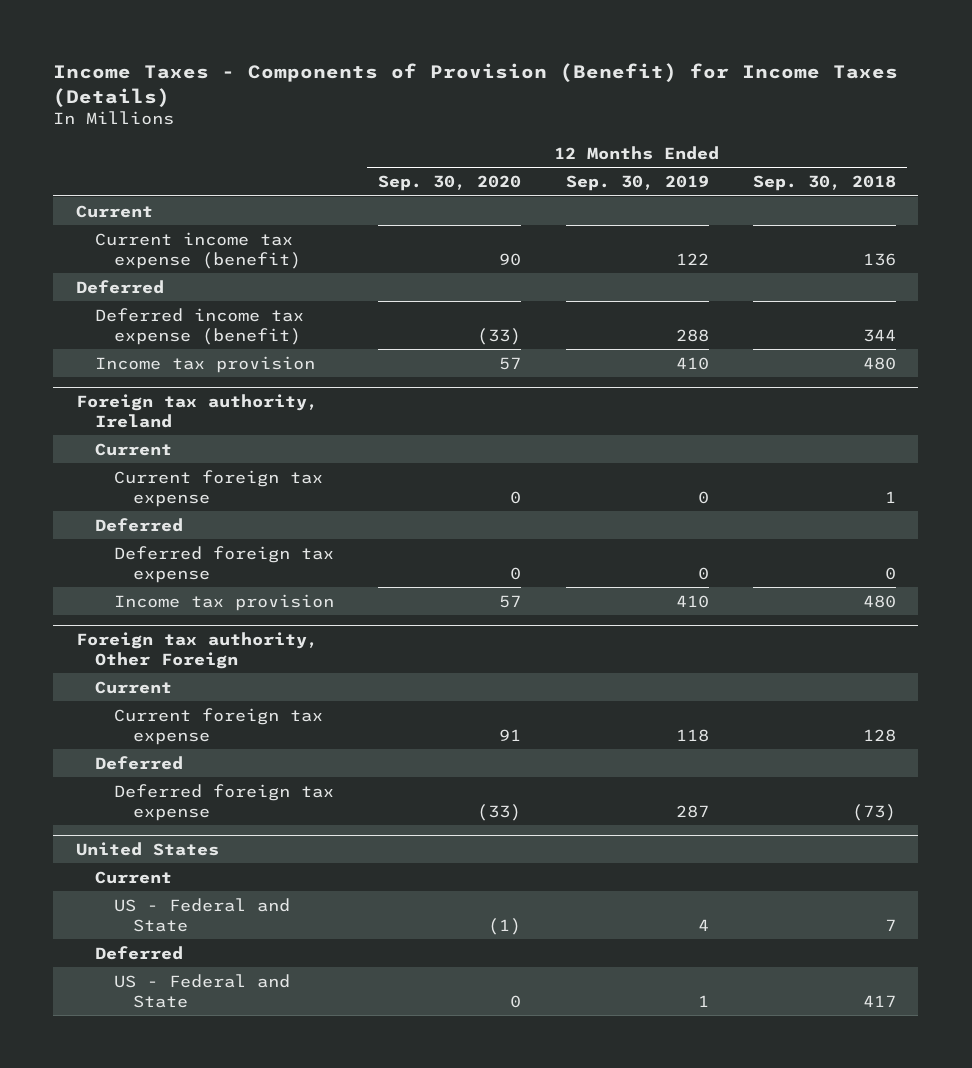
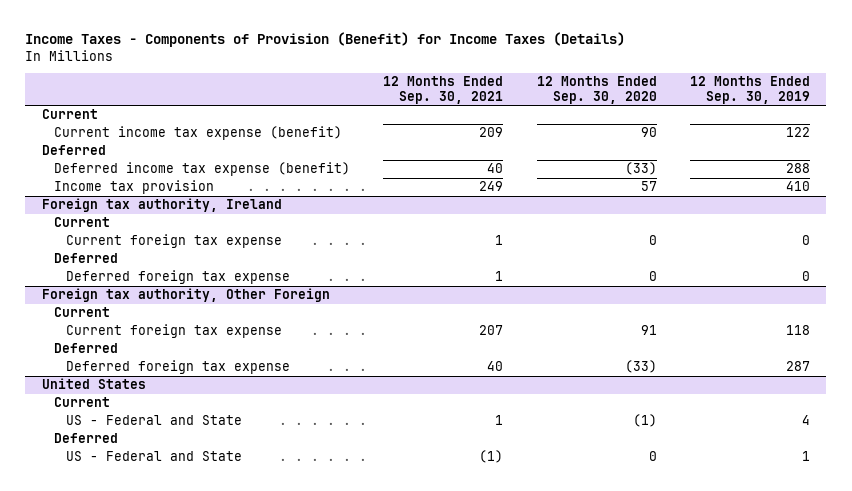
[753,175,897,192] Sep. 30, 2018 -> none
none -> [383,76,504,104] 12 Months Ended Sep. 30, 2021
[113,593,334,611] Income tax provision -> none

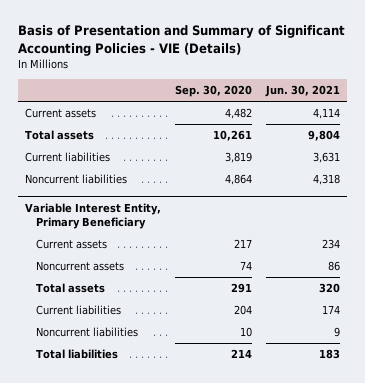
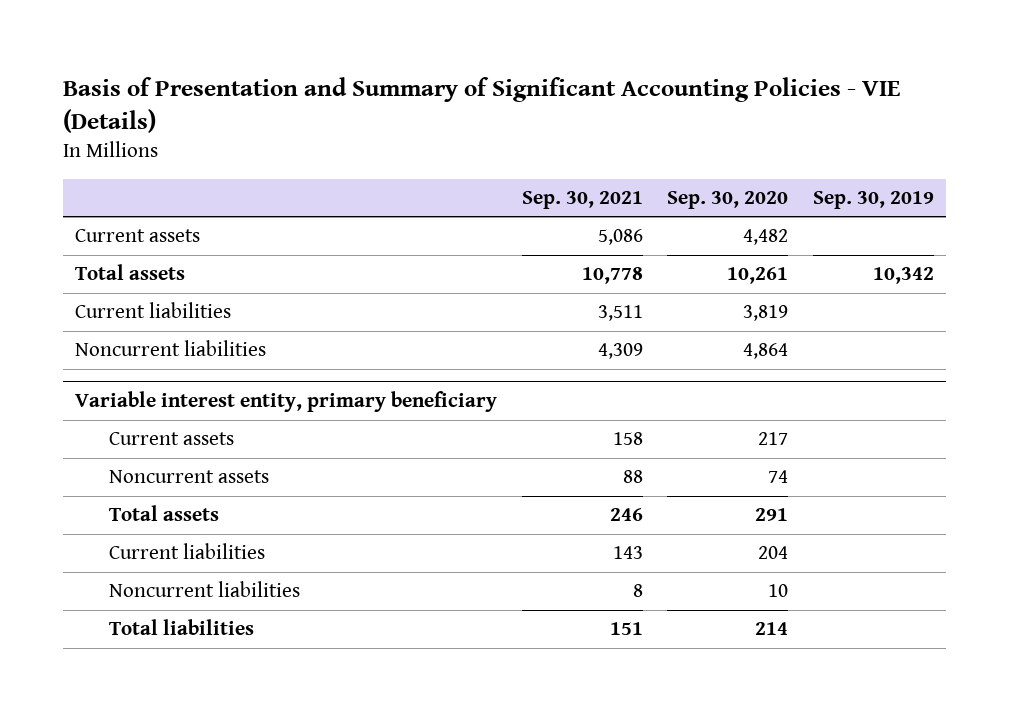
[265,84,341,97] Jun. 30, 2021 -> none
none -> [521,190,643,209] Sep. 30, 2021
none -> [812,190,934,209] Sep. 30, 2019
[25,203,162,229] Variable Interest Entity, Primary Beneficiary -> [75,391,498,413] Variable interest entity, primary beneficiary

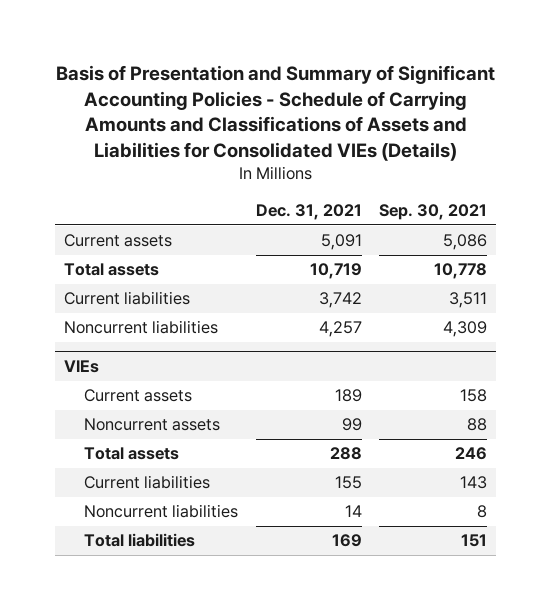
[62,76,900,133] Basis of Presentation and Summary of Significant Accounting Policies - VIE (Details) -> [55,65,495,161] Basis of Presentation and Summary of Significant Accounting Policies - Schedule of Carrying Amounts and Classifications of Assets and Liabilities for Consolidated VIEs (Details)
[667,190,789,209] Sep. 30, 2020 -> none
[812,190,934,209] Sep. 30, 2019 -> none
none -> [255,204,362,221] Dec. 31, 2021
[75,391,498,413] Variable interest entity, primary beneficiary -> [63,359,99,373] VIEs

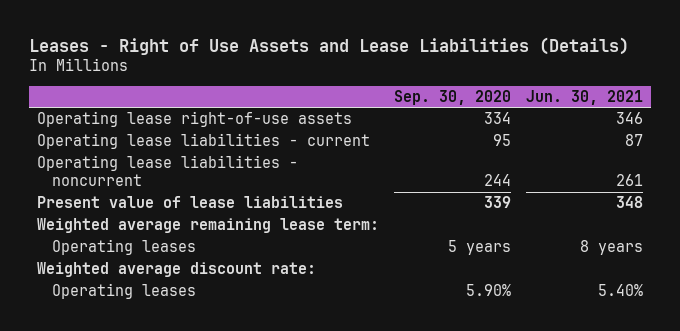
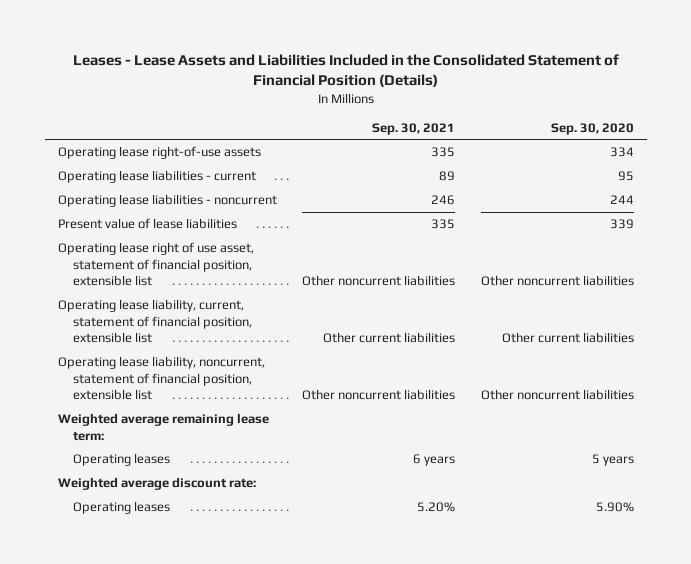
[29,36,630,55] Leases - Right of Use Assets and Lease Liabilities (Details) -> [72,53,619,88] Leases - Lease Assets and Liabilities Included in the Consolidated Statement of Financial Position (Details)
[526,89,644,105] Jun. 30, 2021 -> none
none -> [372,122,456,135] Sep. 30, 2021
none -> [57,242,254,287] Operating lease right of use asset, statement of financial position, extensible list
none -> [57,299,252,344] Operating lease liability, current, statement of financial position, extensible list
none -> [57,356,265,401] Operating lease liability, noncurrent, statement of financial position, extensible list

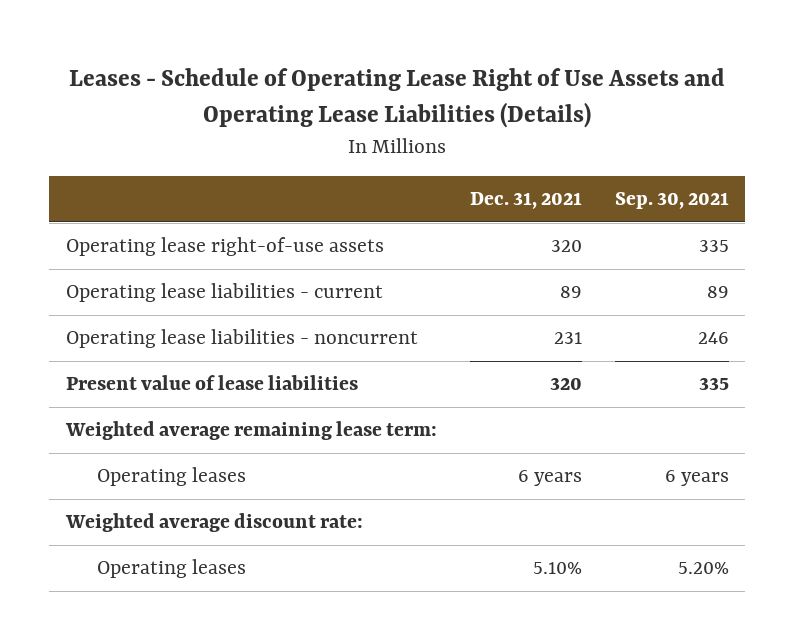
[72,53,619,88] Leases - Lease Assets and Liabilities Included in the Consolidated Statement of Financial Position (Details) -> [69,67,726,128] Leases - Schedule of Operating Lease Right of Use Assets and Operating Lease Liabilities (Details)
[550,122,634,135] Sep. 30, 2020 -> none
none -> [469,192,582,210] Dec. 31, 2021
[57,242,254,287] Operating lease right of use asset, statement of financial position, extensible list -> none
[57,299,252,344] Operating lease liability, current, statement of financial position, extensible list -> none
[57,356,265,401] Operating lease liability, noncurrent, statement of financial position, extensible list -> none

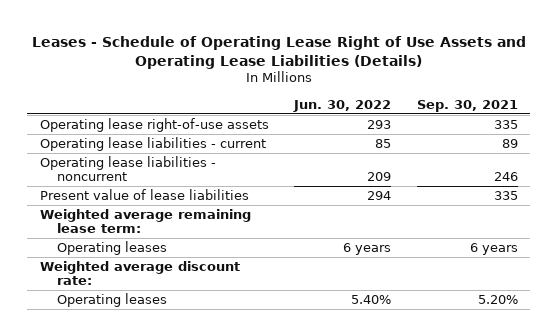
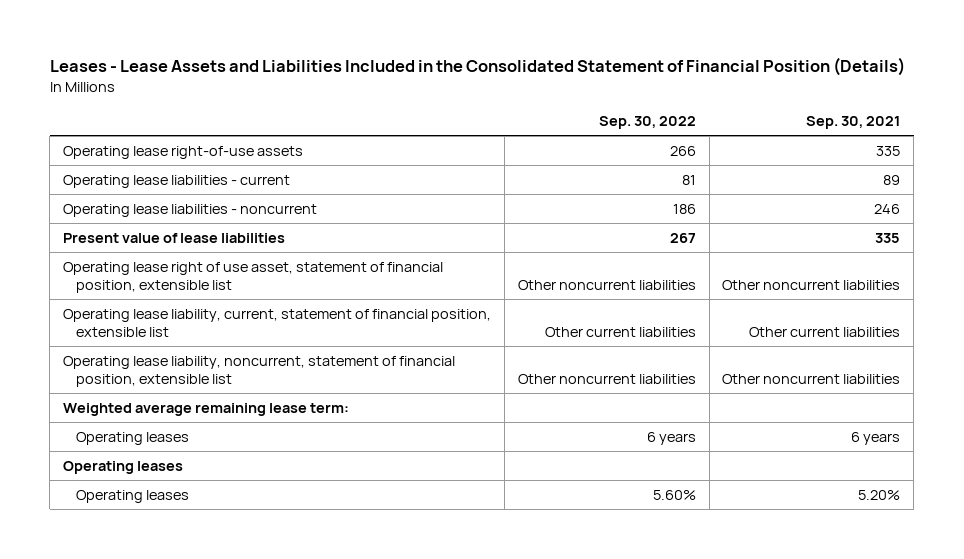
[31,35,526,69] Leases - Schedule of Operating Lease Right of Use Assets and Operating Lease Liabilities (Details) -> [49,57,905,77] Leases - Lease Assets and Liabilities Included in the Consolidated Statement of Financial Position (Details)
[293,99,392,112] Jun. 30, 2022 -> none
none -> [598,115,696,129] Sep. 30, 2022
none -> [63,261,444,294] Operating lease right of use asset, statement of financial position, extensible list
none -> [63,308,492,338] Operating lease liability, current, statement of financial position, extensible list
none -> [63,355,456,388] Operating lease liability, noncurrent, statement of financial position, extensible list
[40,260,241,286] Weighted average discount rate: -> none
none -> [63,460,184,474] Operating leases

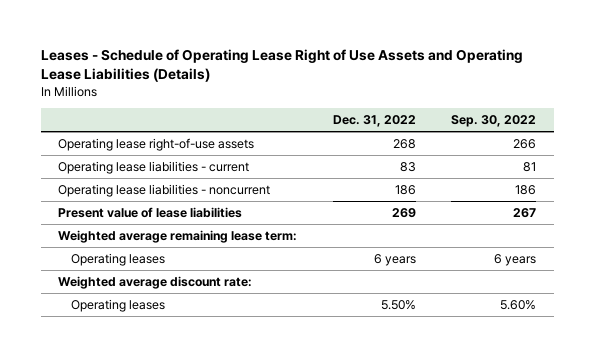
[49,57,905,77] Leases - Lease Assets and Liabilities Included in the Consolidated Statement of Financial Position (Details) -> [40,48,523,82] Leases - Schedule of Operating Lease Right of Use Assets and Operating Lease Liabilities (Details)
[806,115,901,129] Sep. 30, 2021 -> none
none -> [332,114,416,127] Dec. 31, 2022
[63,261,444,294] Operating lease right of use asset, statement of financial position, extensible list -> none
[63,308,492,338] Operating lease liability, current, statement of financial position, extensible list -> none
[63,355,456,388] Operating lease liability, noncurrent, statement of financial position, extensible list -> none
[63,460,184,474] Operating leases -> none
none -> [58,275,253,289] Weighted average discount rate:

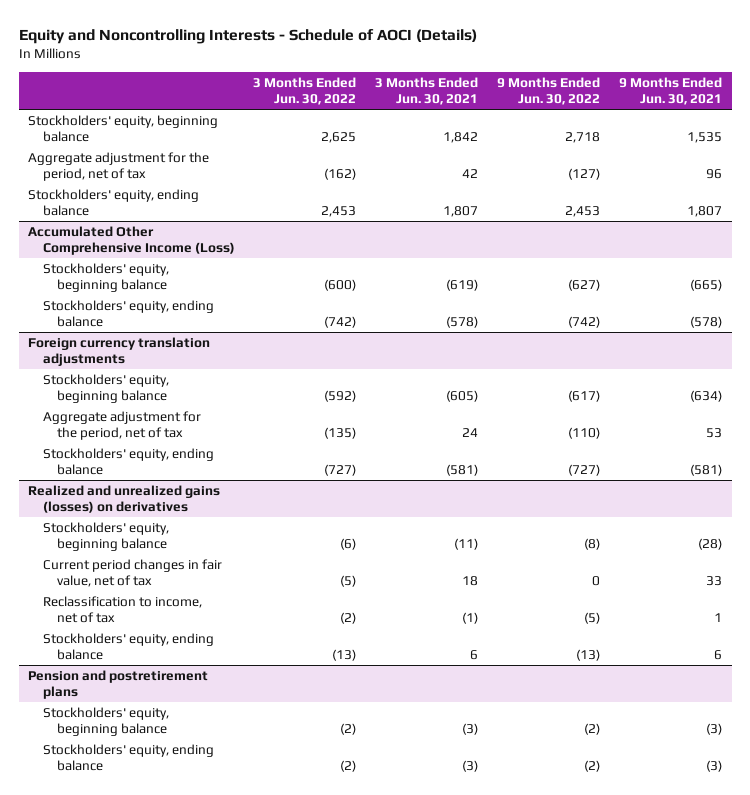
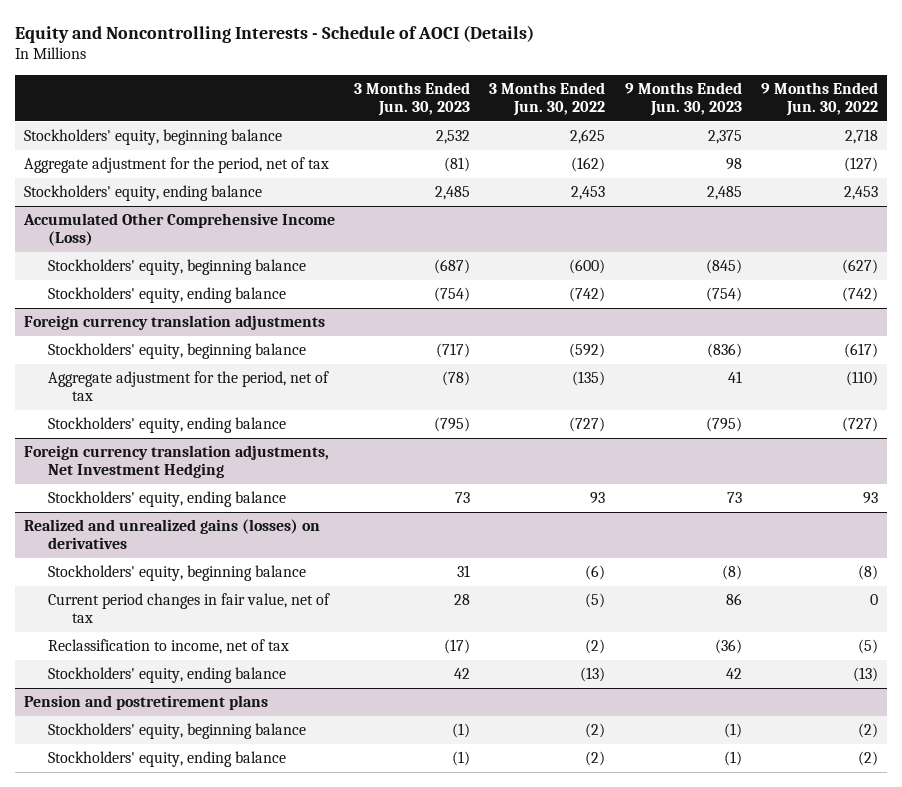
[375,76,479,105] 3 Months Ended Jun. 30, 2021 -> none
[619,76,723,105] 9 Months Ended Jun. 30, 2021 -> none
none -> [354,81,471,116] 3 Months Ended Jun. 30, 2023
none -> [624,81,742,116] 9 Months Ended Jun. 30, 2023
none -> [24,445,330,479] Foreign currency translation adjustments, Net Investment Hedging
none -> [48,491,287,508] Stockholders' equity, ending balance

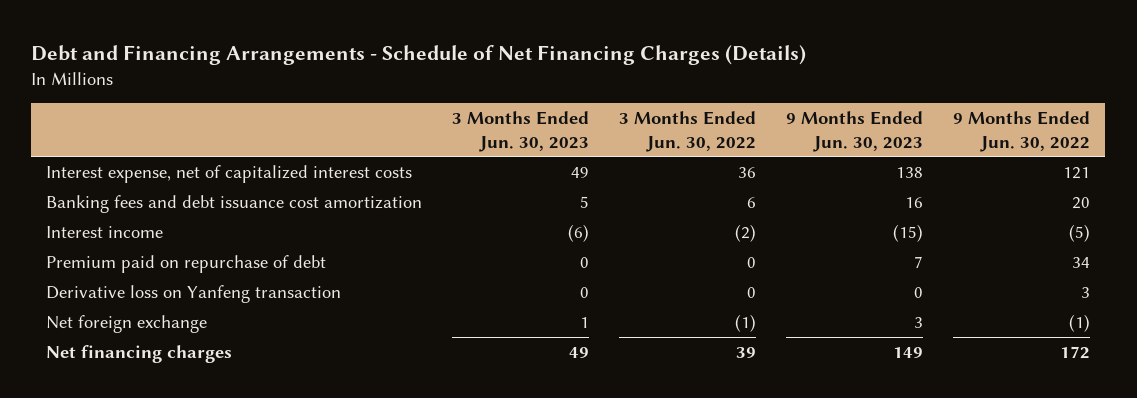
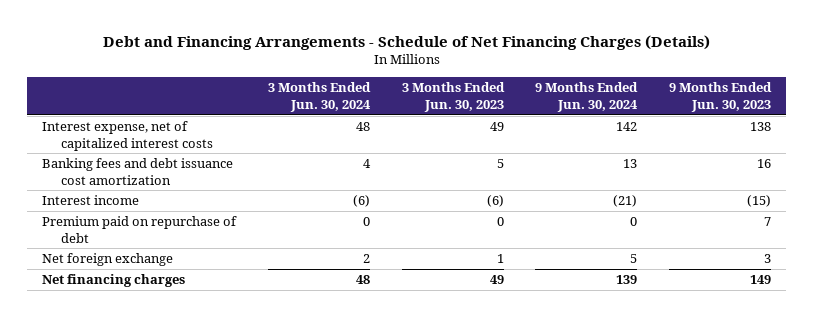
[619,111,757,152] 3 Months Ended Jun. 30, 2022 -> none
[953,111,1091,152] 9 Months Ended Jun. 30, 2022 -> none
none -> [268,82,372,112] 3 Months Ended Jun. 30, 2024
none -> [535,82,639,112] 9 Months Ended Jun. 30, 2024
[46,284,342,303] Derivative loss on Yanfeng transaction -> none

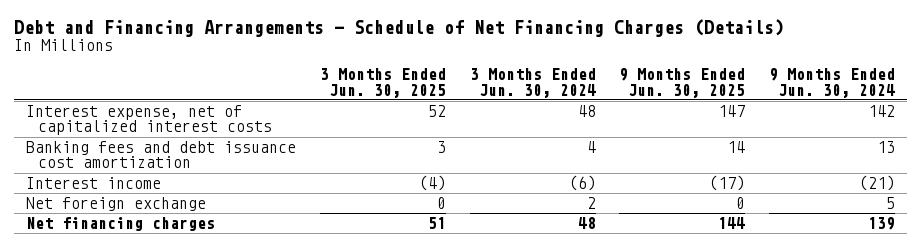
[401,82,505,112] 3 Months Ended Jun. 30, 2023 -> none
[668,82,772,112] 9 Months Ended Jun. 30, 2023 -> none
none -> [319,68,446,98] 3 Months Ended Jun. 30, 2025
none -> [619,68,746,98] 9 Months Ended Jun. 30, 2025
[42,216,238,243] Premium paid on repurchase of debt -> none

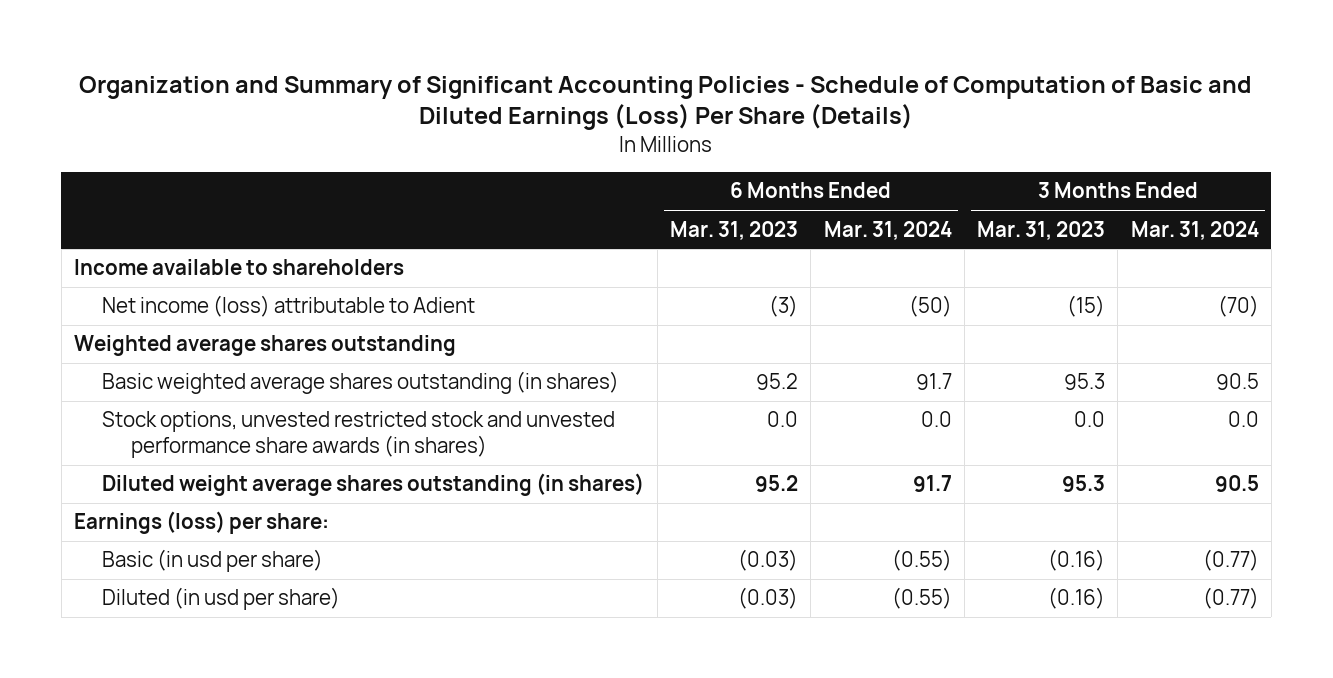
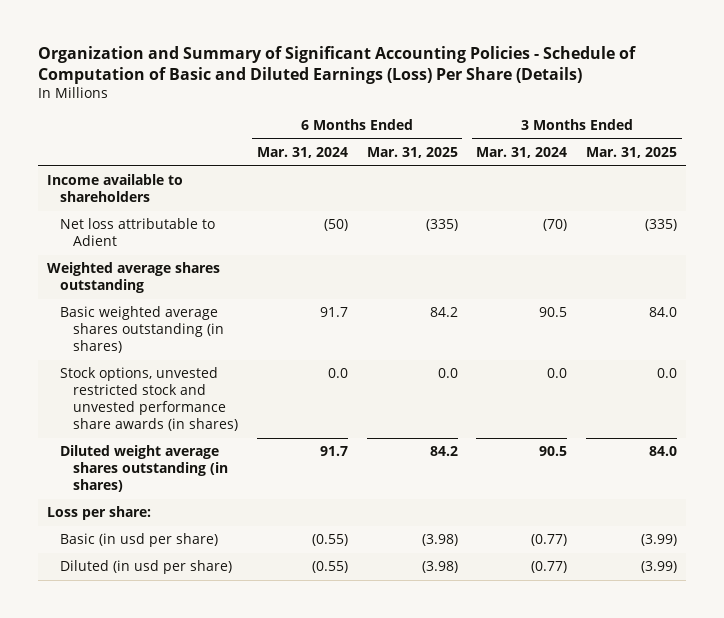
[669,220,798,240] Mar. 31, 2023 -> none
[977,220,1106,240] Mar. 31, 2023 -> none
none -> [366,146,458,158] Mar. 31, 2025
none -> [586,146,678,158] Mar. 31, 2025
[102,295,476,318] Net income (loss) attributable to Adient -> [60,218,216,247] Net loss attributable to Adient
[74,511,330,535] Earnings (loss) per share: -> [47,506,152,521] Loss per share:

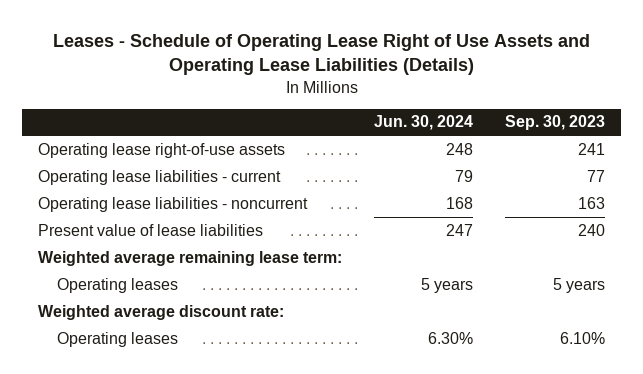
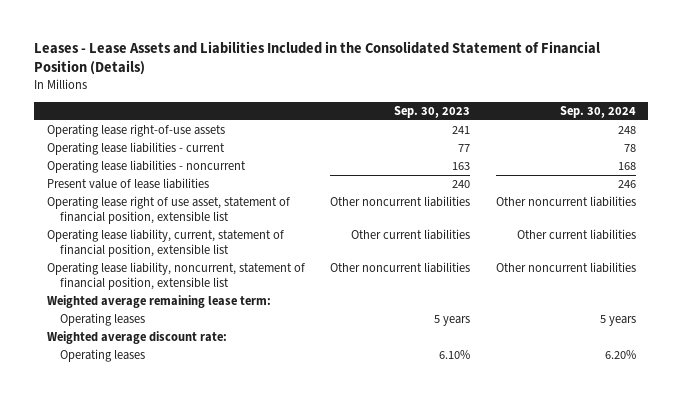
[52,33,590,76] Leases - Schedule of Operating Lease Right of Use Assets and Operating Lease Liabilities (Details) -> [33,41,600,76] Leases - Lease Assets and Liabilities Included in the Consolidated Statement of Financial Position (Details)
[374,115,474,131] Jun. 30, 2024 -> none
none -> [559,105,636,118] Sep. 30, 2024
none -> [46,196,290,224] Operating lease right of use asset, statement of financial position, extensible list
none -> [46,229,284,257] Operating lease liability, current, statement of financial position, extensible list
none -> [46,262,305,290] Operating lease liability, noncurrent, statement of financial position, extensible list

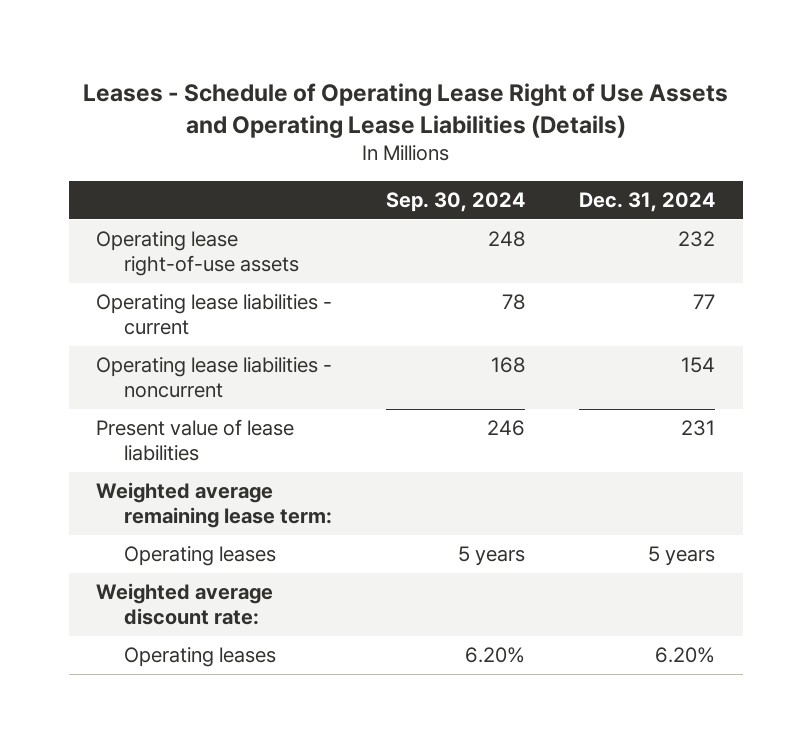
[33,41,600,76] Leases - Lease Assets and Liabilities Included in the Consolidated Statement of Financial Position (Details) -> [82,82,728,138] Leases - Schedule of Operating Lease Right of Use Assets and Operating Lease Liabilities (Details)
[394,105,471,118] Sep. 30, 2023 -> none
none -> [579,192,716,213] Dec. 31, 2024
[46,196,290,224] Operating lease right of use asset, statement of financial position, extensible list -> none
[46,229,284,257] Operating lease liability, current, statement of financial position, extensible list -> none
[46,262,305,290] Operating lease liability, noncurrent, statement of financial position, extensible list -> none

